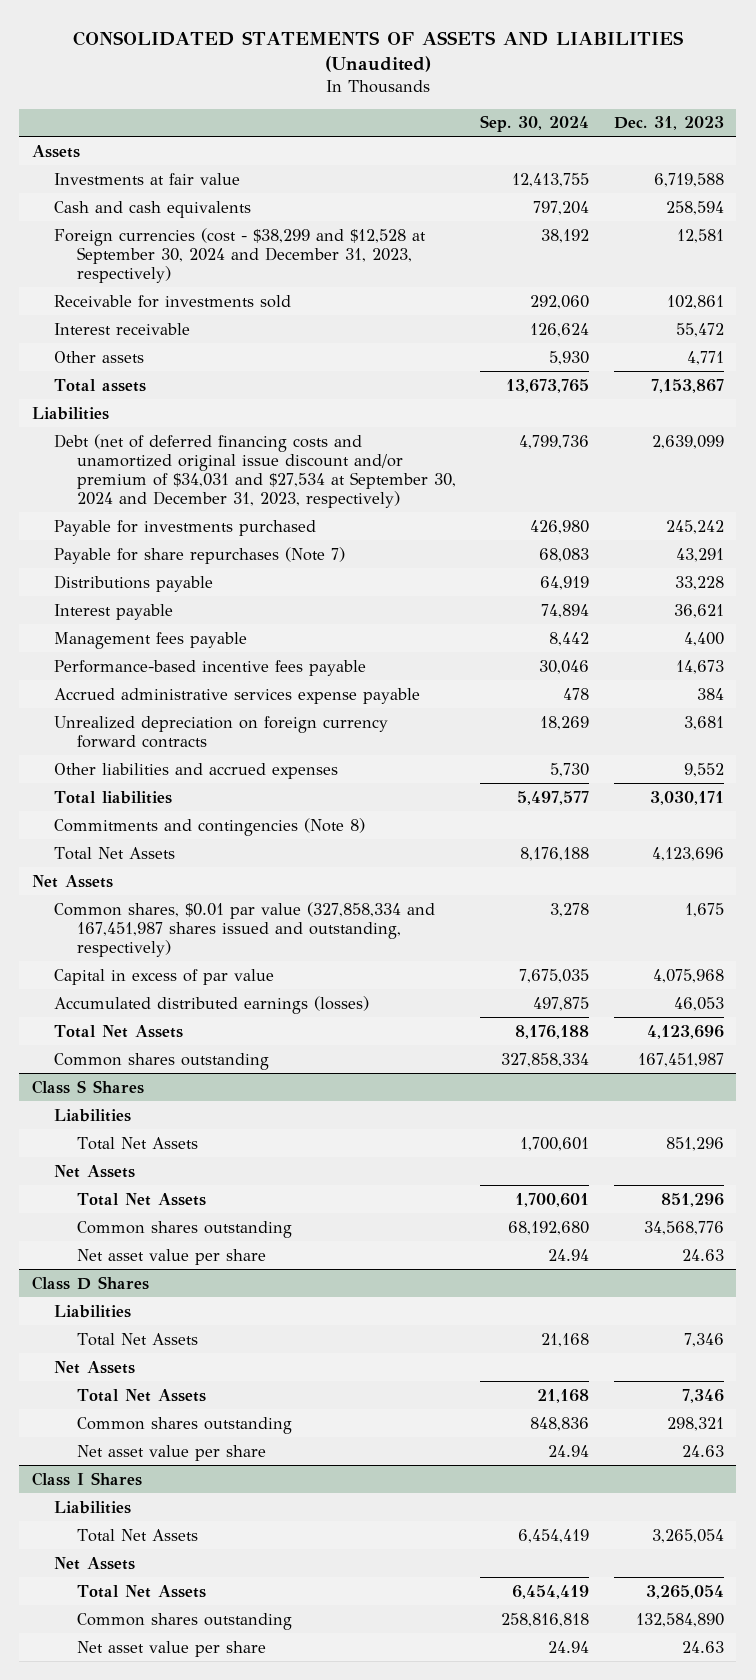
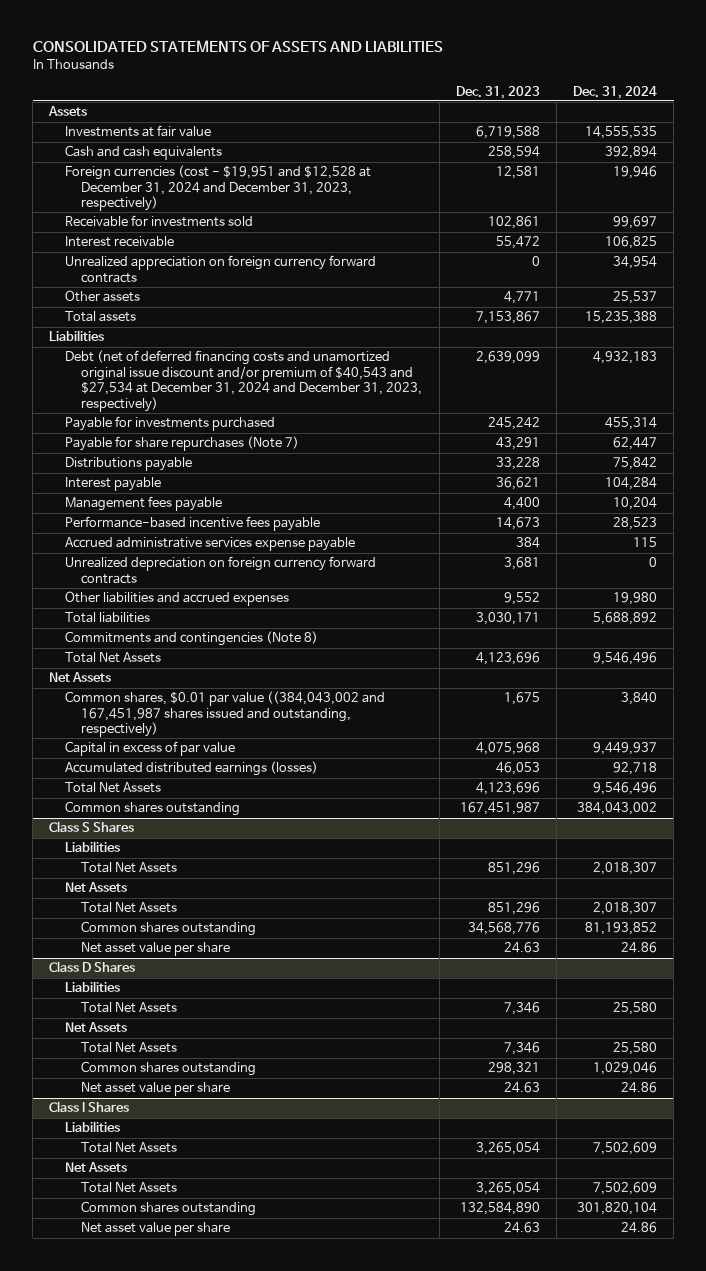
[72,30,684,73] CONSOLIDATED STATEMENTS OF ASSETS AND LIABILITIES (Unaudited) -> [32,39,443,52] CONSOLIDATED STATEMENTS OF ASSETS AND LIABILITIES
[480,115,590,133] Sep. 30, 2024 -> none
none -> [573,85,658,99] Dec. 31, 2024
[54,227,427,283] Foreign currencies (cost - $38,299 and $12,528 at September 30, 2024 and December 31, 2023, respectively) -> [65,165,372,212] Foreign currencies (cost - $19,951 and $12,528 at December 31, 2024 and December 31, 2023, respectively)
none -> [65,255,377,283] Unrealized appreciation on foreign currency forward contracts
[54,433,456,508] Debt (net of deferred financing costs and unamortized original issue discount and/or premium of $34,031 and $27,534 at September 30, 2024 and December 31, 2023, respectively) -> [65,350,423,412] Debt (net of deferred financing costs and unamortized original issue discount and/or premium of $40,543 and $27,534 at December 31, 2024 and December 31, 2023, respectively)
[54,901,436,957] Common shares, $0.01 par value (327,858,334 and 167,451,987 shares issued and outstanding, respectively) -> [65,691,386,738] Common shares, $0.01 par value ((384,043,002 and 167,451,987 shares issued and outstanding, respectively)

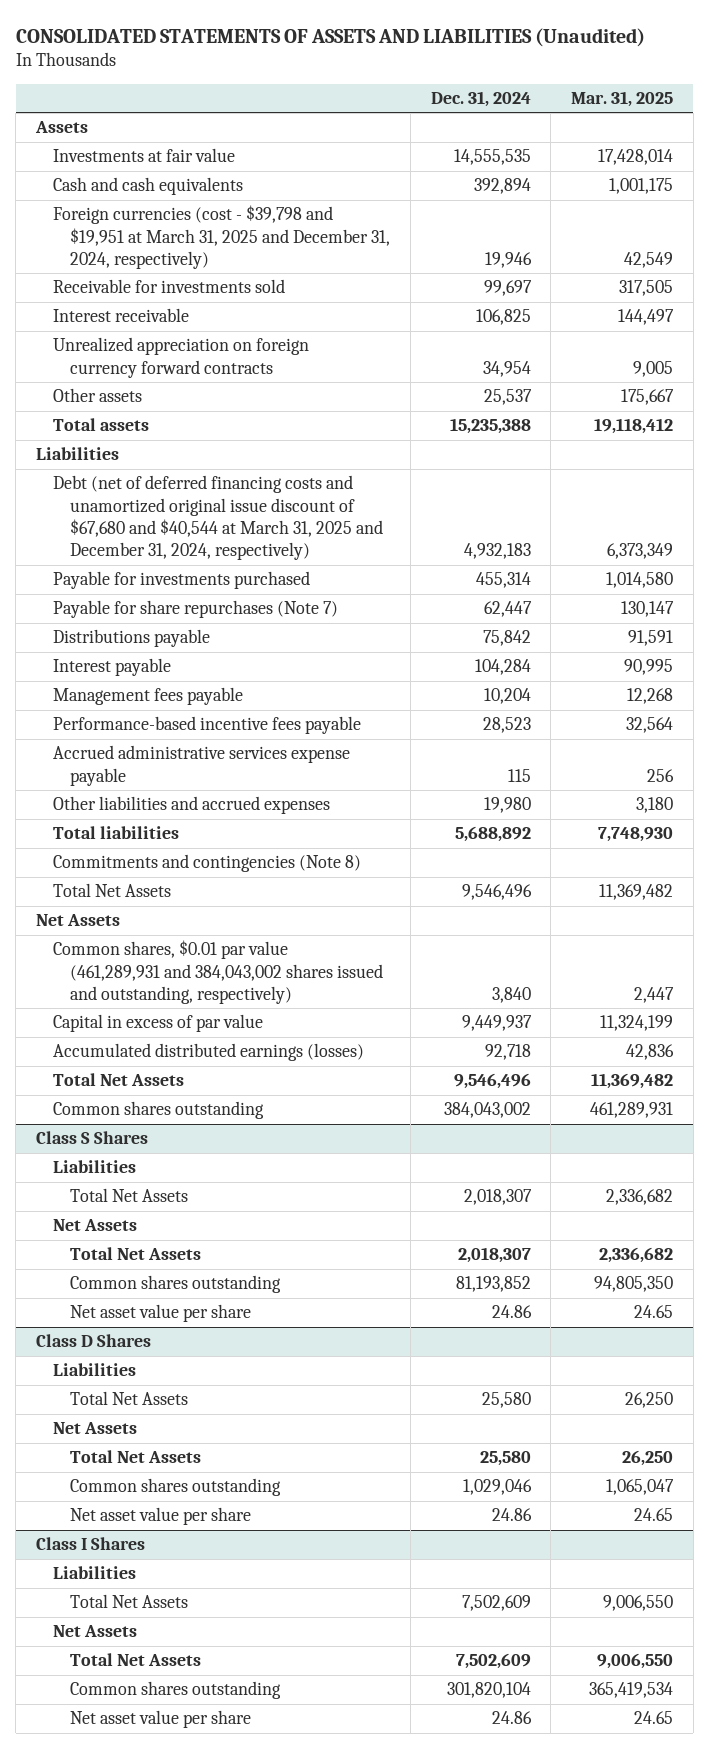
[32,39,443,52] CONSOLIDATED STATEMENTS OF ASSETS AND LIABILITIES -> [15,27,645,47] CONSOLIDATED STATEMENTS OF ASSETS AND LIABILITIES (Unaudited)
[455,85,540,99] Dec. 31, 2023 -> none
none -> [571,91,674,108] Mar. 31, 2025
[65,165,372,212] Foreign currencies (cost - $19,951 and $12,528 at December 31, 2024 and December 31, 2023, respectively) -> [53,205,391,269] Foreign currencies (cost - $39,798 and $19,951 at March 31, 2025 and December 31, 2024, respectively)
[65,350,423,412] Debt (net of deferred financing costs and unamortized original issue discount and/or premium of $40,543 and $27,534 at December 31, 2024 and December 31, 2023, respectively) -> [53,475,384,561] Debt (net of deferred financing costs and unamortized original issue discount of $67,680 and $40,544 at March 31, 2025 and December 31, 2024, respectively)
[65,556,377,584] Unrealized depreciation on foreign currency forward contracts -> none
[65,691,386,738] Common shares, $0.01 par value ((384,043,002 and 167,451,987 shares issued and outstanding, respectively) -> [53,940,384,1004] Common shares, $0.01 par value (461,289,931 and 384,043,002 shares issued and outstanding, respectively)

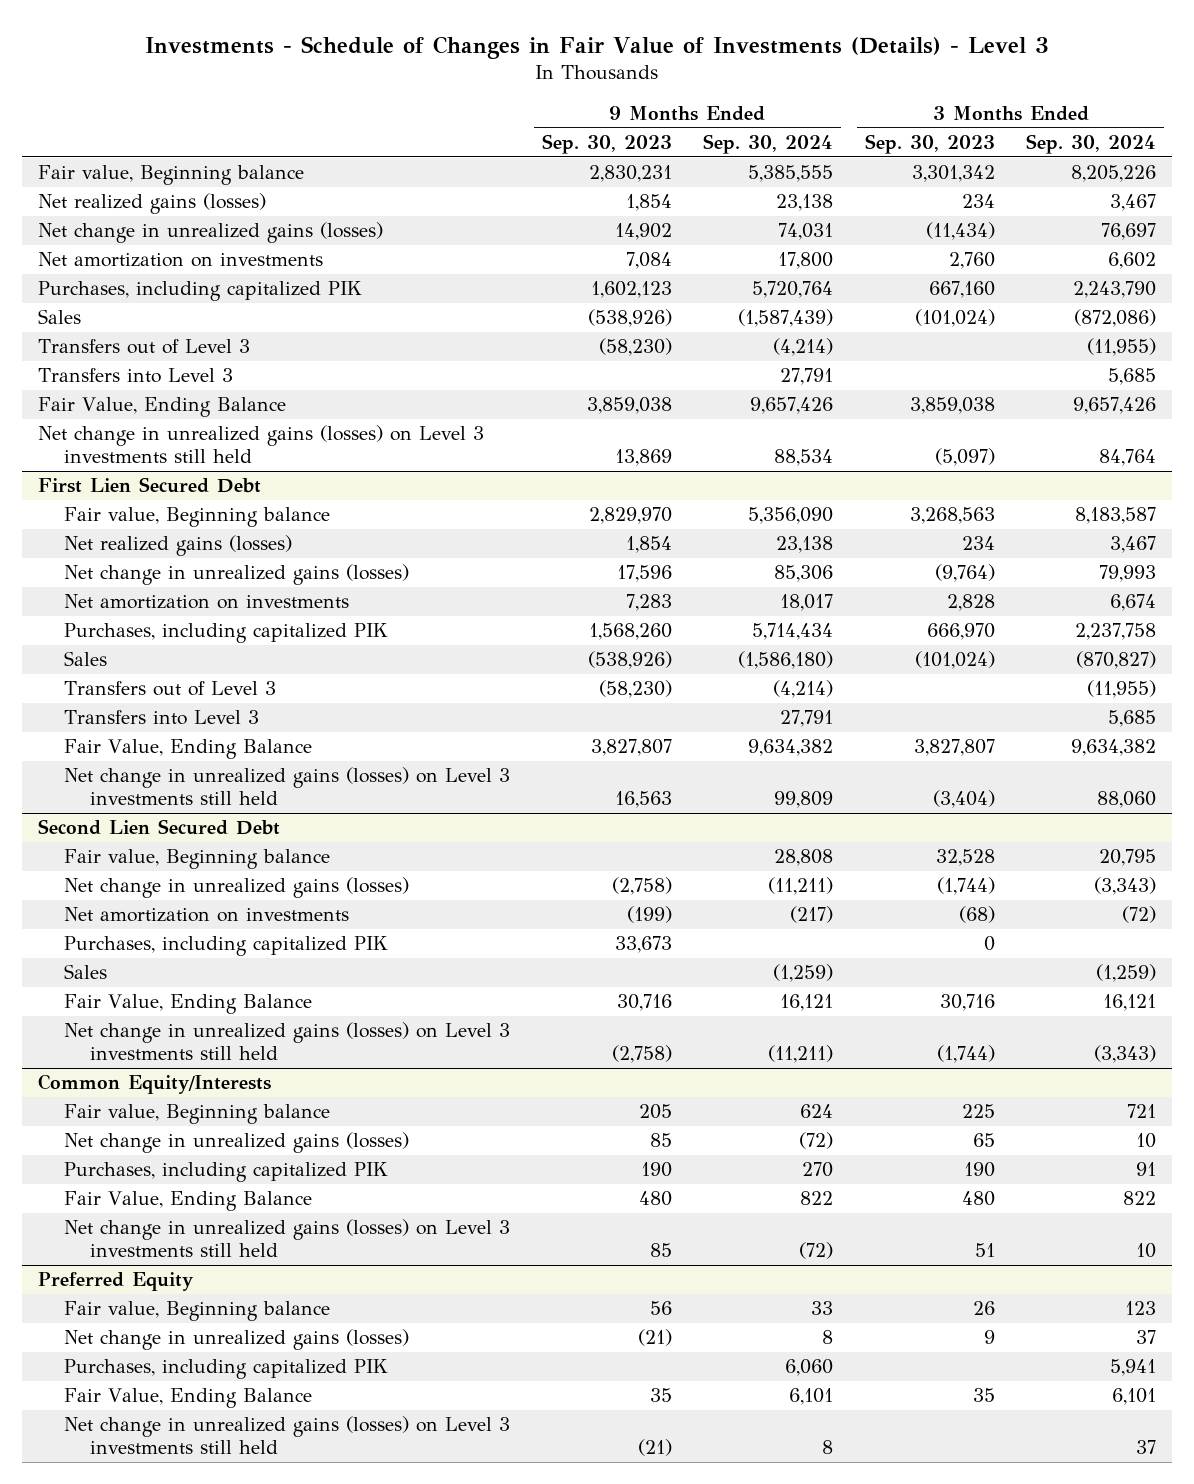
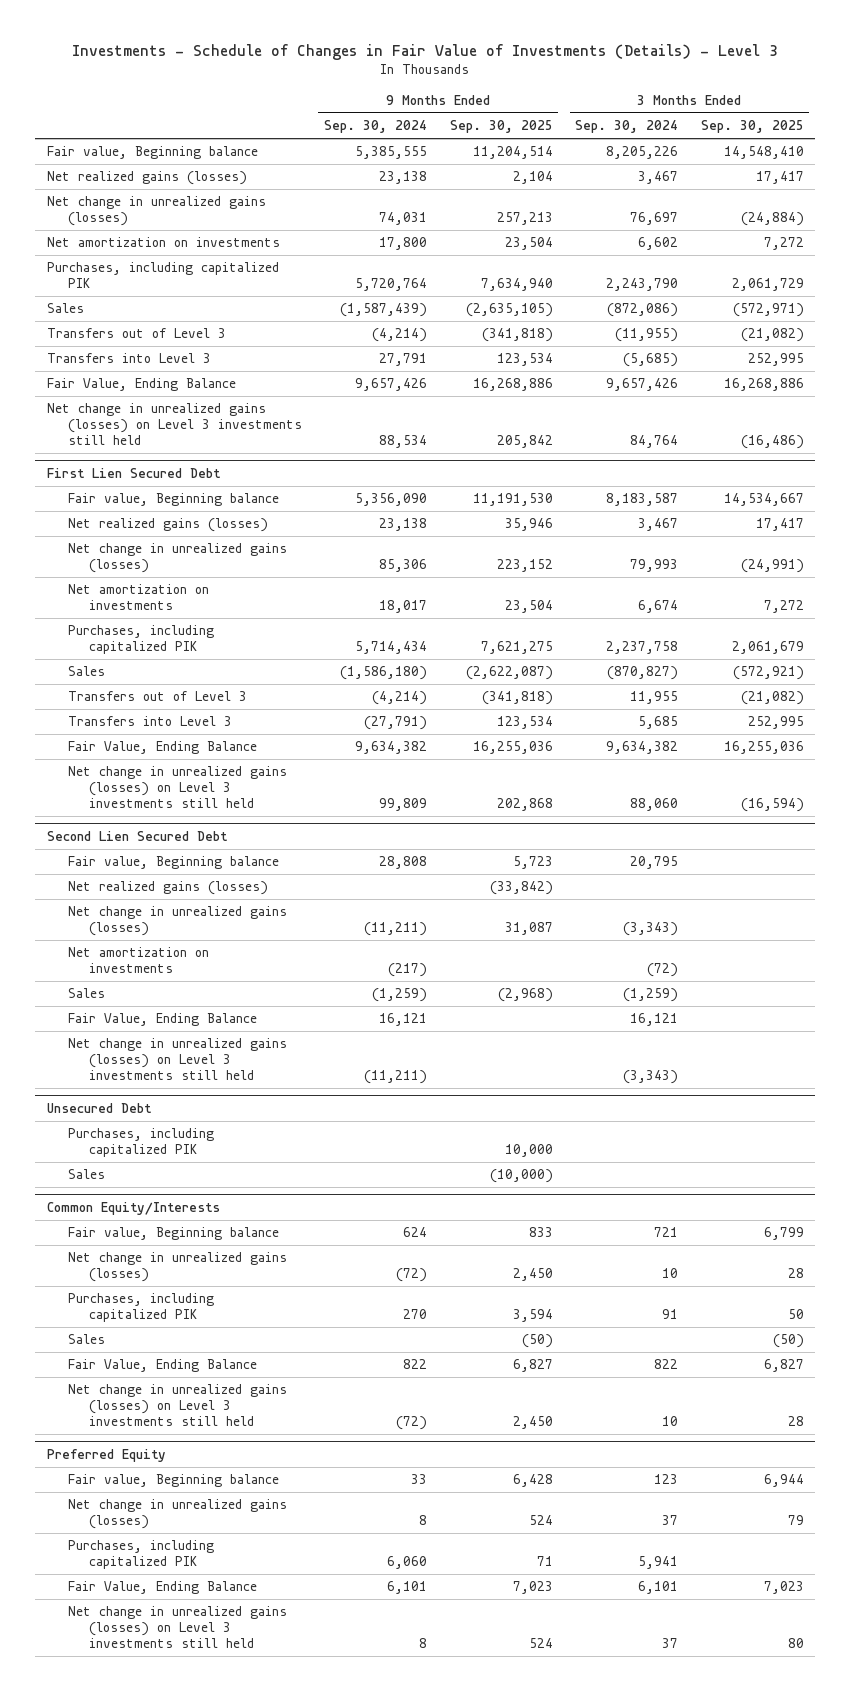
[541,133,672,154] Sep. 30, 2023 -> none
[864,133,995,154] Sep. 30, 2023 -> none
none -> [449,120,553,134] Sep. 30, 2025
none -> [700,120,804,134] Sep. 30, 2025
[1108,368,1157,386] 5,685 -> [623,353,679,368] (5,685)
[1087,680,1157,699] (11,955) -> [630,691,679,705] 11,955
[780,710,834,728] 27,791 -> [364,716,428,731] (27,791)
none -> [67,881,268,896] Net realized gains (losses)
[64,936,389,957] Purchases, including capitalized PIK -> none
none -> [46,1103,152,1114] Unsecured Debt
none -> [67,1128,214,1157] Purchases, including capitalized PIK
none -> [67,1169,105,1180] Sales
none -> [67,1334,105,1345] Sales

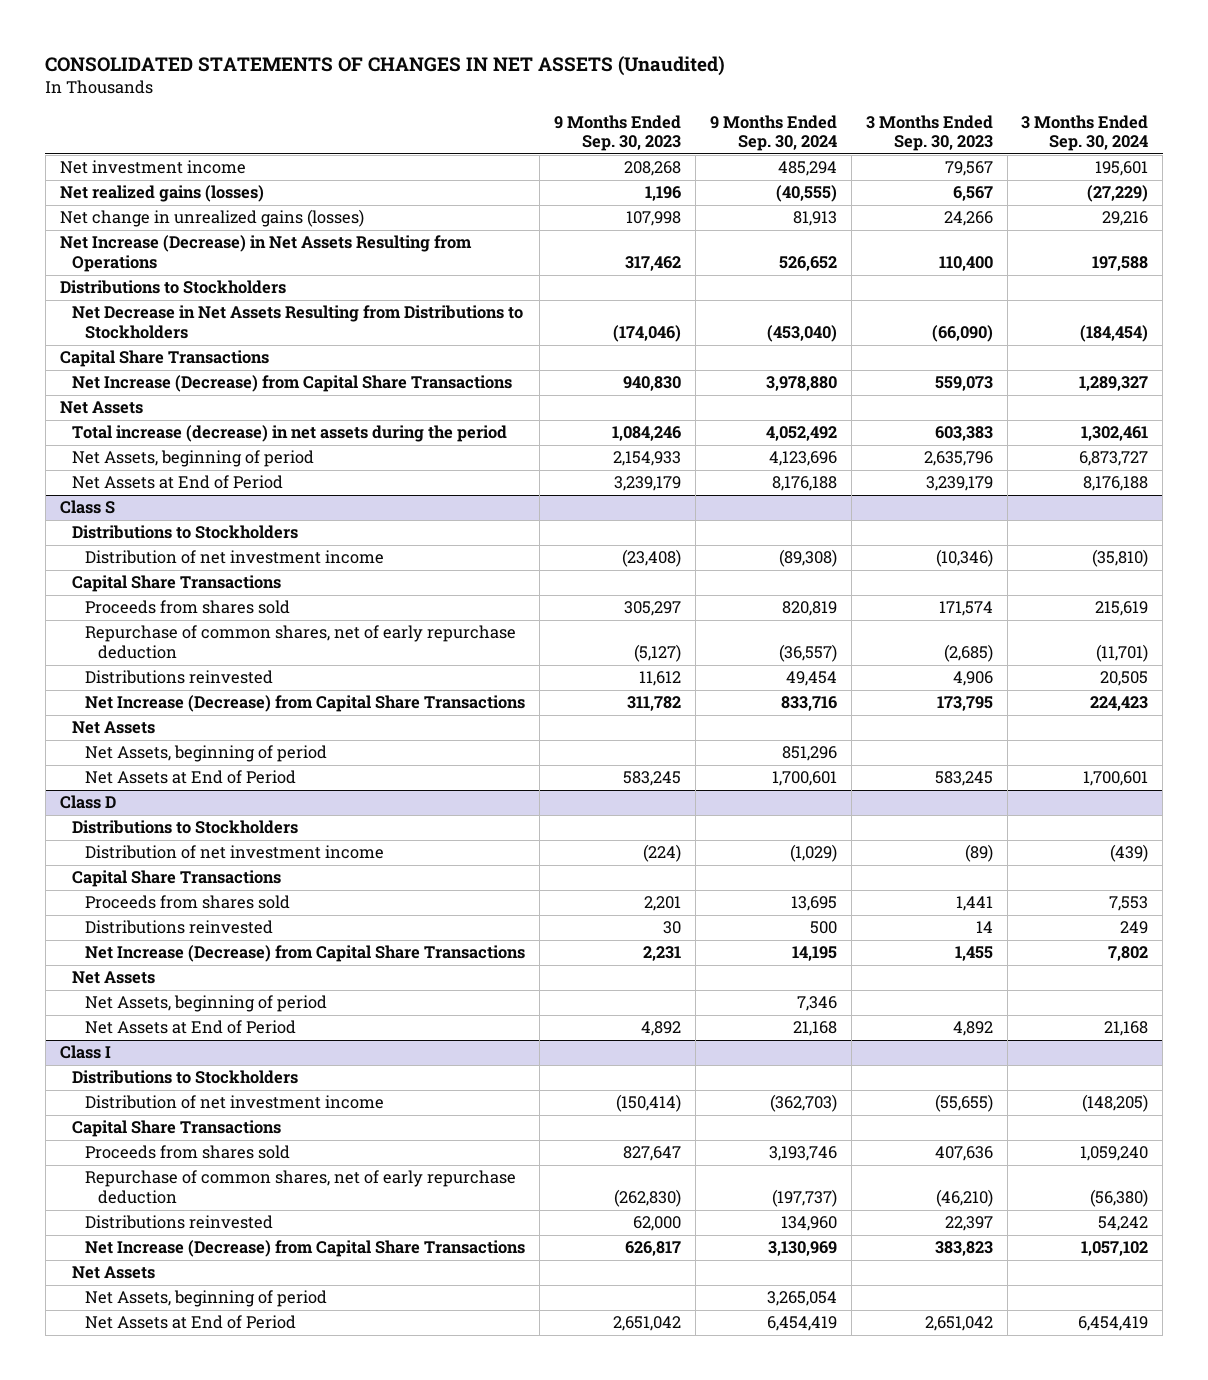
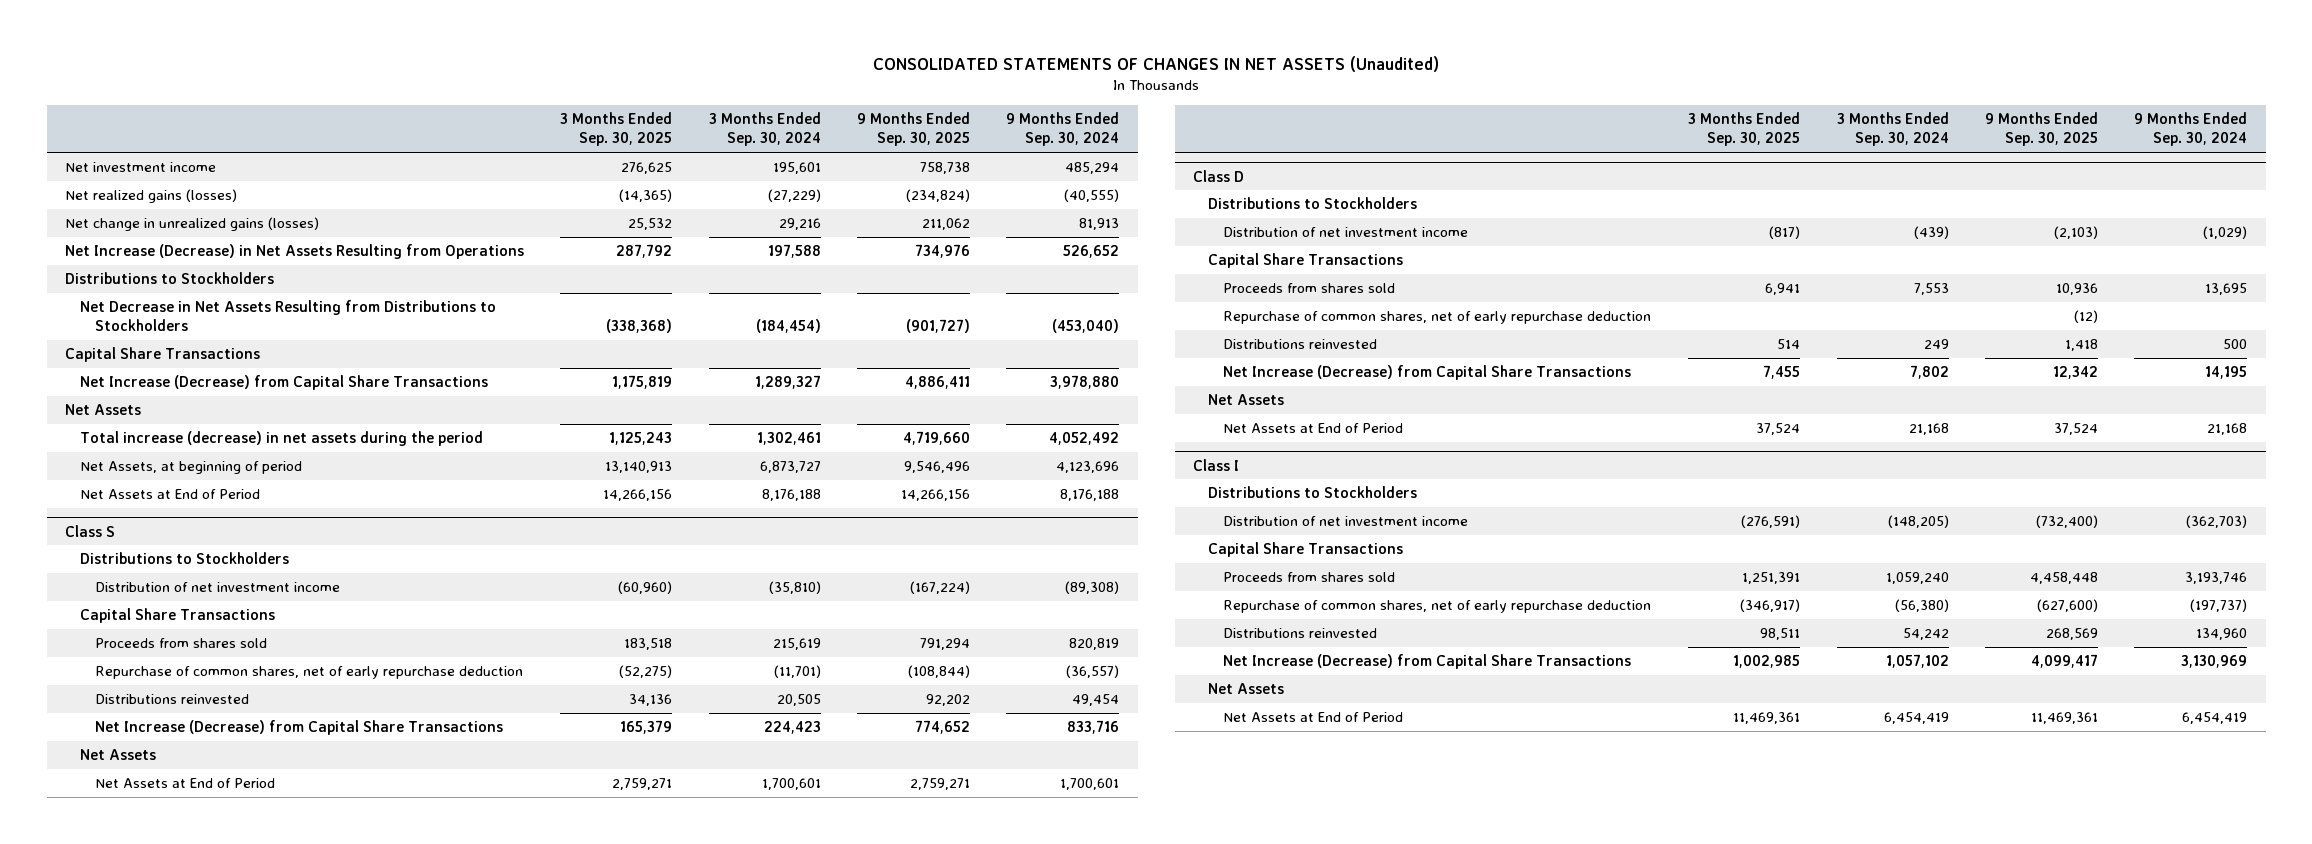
[554,114,682,152] 9 Months Ended Sep. 30, 2023 -> none
[865,114,993,152] 3 Months Ended Sep. 30, 2023 -> none
none -> [560,111,673,147] 3 Months Ended Sep. 30, 2025
none -> [856,111,970,147] 9 Months Ended Sep. 30, 2025
[72,450,315,468] Net Assets, beginning of period -> [79,460,302,474] Net Assets, at beginning of period
[85,745,328,763] Net Assets, beginning of period -> none
none -> [1222,310,1651,324] Repurchase of common shares, net of early repurchase deduction
[85,995,328,1013] Net Assets, beginning of period -> none
[85,1290,328,1308] Net Assets, beginning of period -> none

